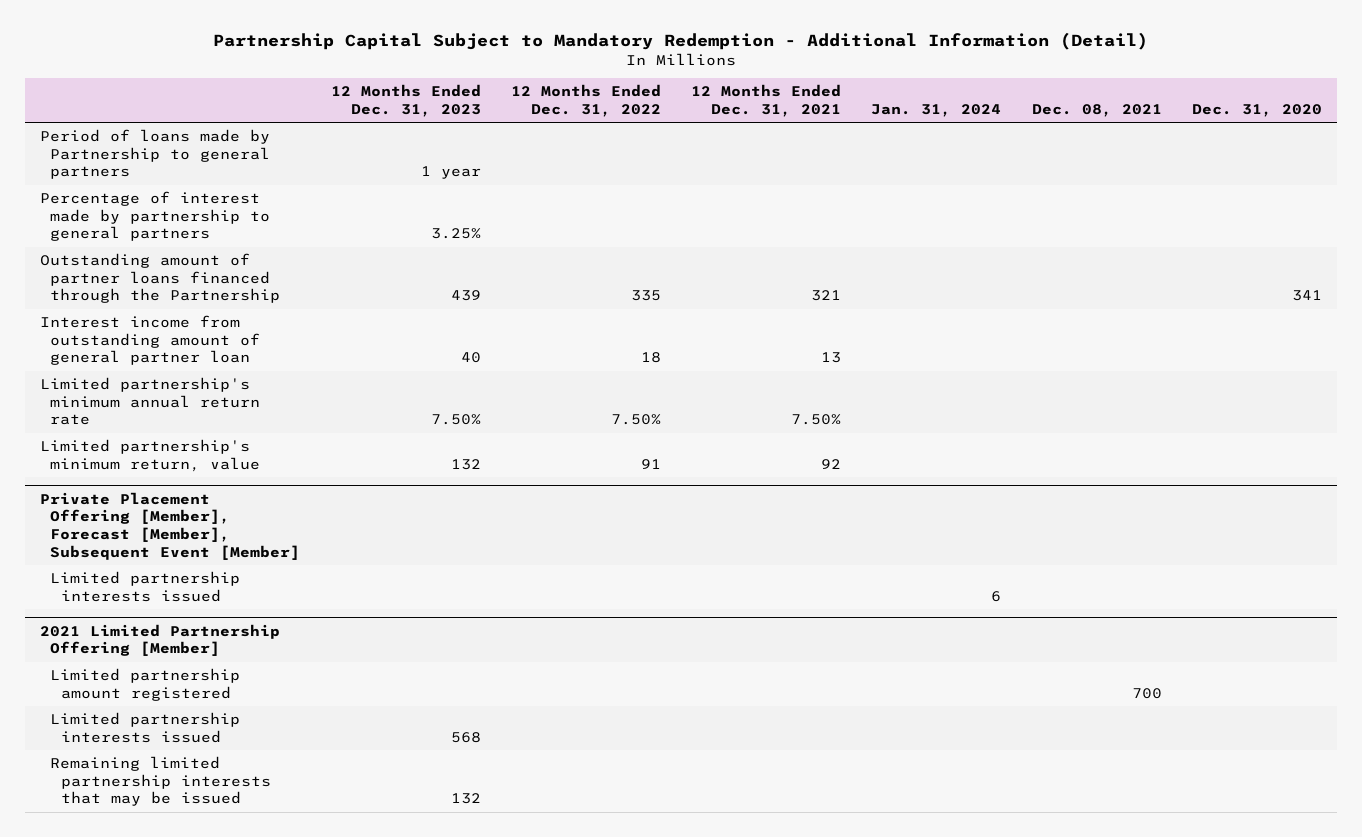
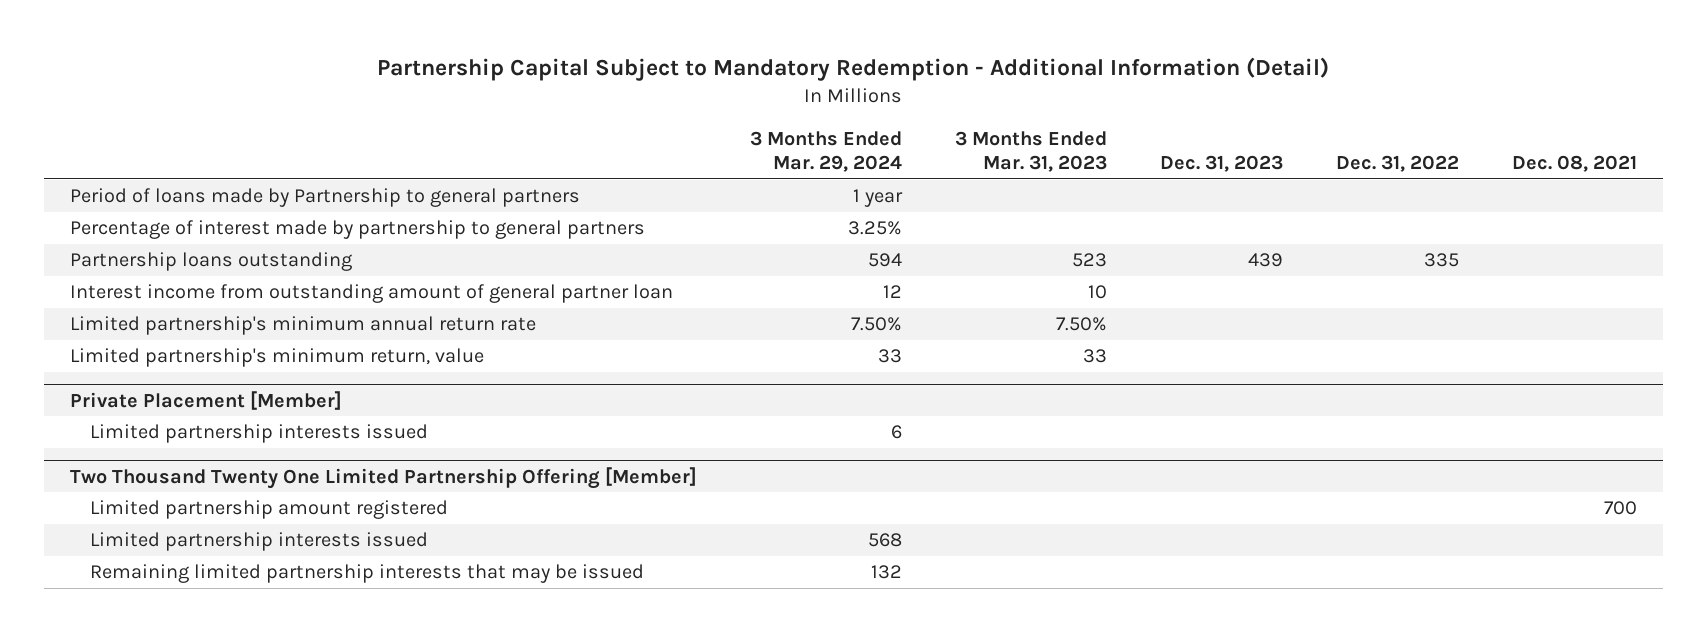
[330,84,481,117] 12 Months Ended Dec. 31, 2023 -> none
[510,84,661,117] 12 Months Ended Dec. 31, 2022 -> none
[691,84,842,117] 12 Months Ended Dec. 31, 2021 -> none
[871,103,1002,117] Jan. 31, 2024 -> none
[1191,103,1322,117] Dec. 31, 2020 -> none
none -> [750,130,903,173] 3 Months Ended Mar. 29, 2024
none -> [955,130,1108,173] 3 Months Ended Mar. 31, 2023
none -> [1159,155,1283,173] Dec. 31, 2023
none -> [1335,155,1459,173] Dec. 31, 2022
[39,252,281,304] Outstanding amount of partner loans financed through the Partnership -> [70,252,353,272] Partnership loans outstanding
[39,491,301,560] Private Placement Offering [Member], Forecast [Member], Subsequent Event [Member] -> [70,390,343,410] Private Placement [Member]
[39,623,280,657] 2021 Limited Partnership Offering [Member] -> [70,466,698,489] Two Thousand Twenty One Limited Partnership Offering [Member]

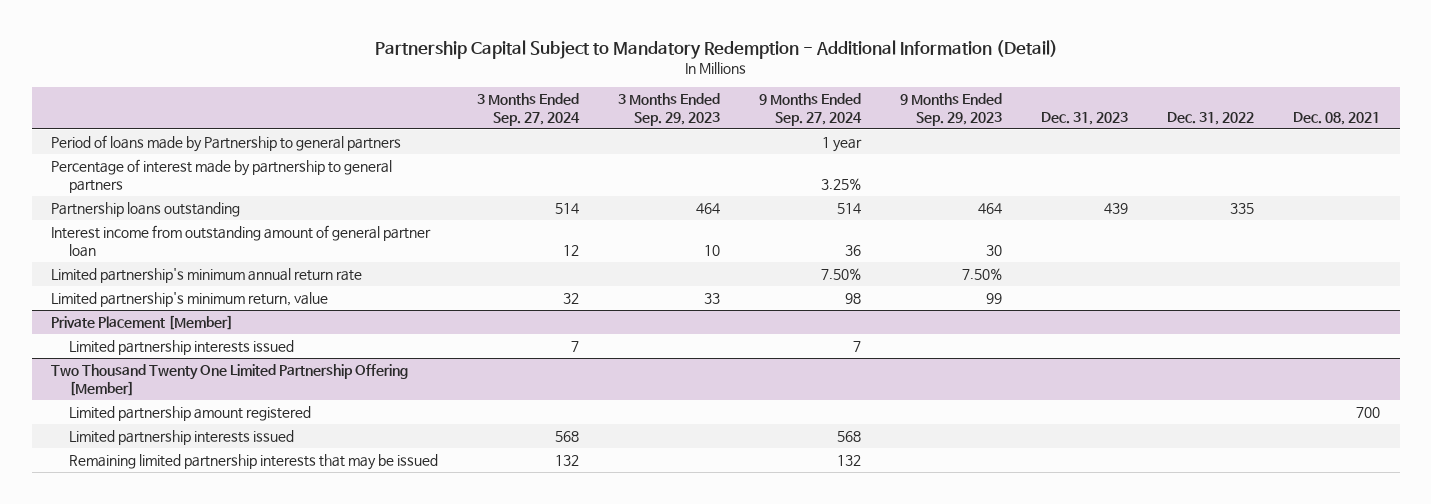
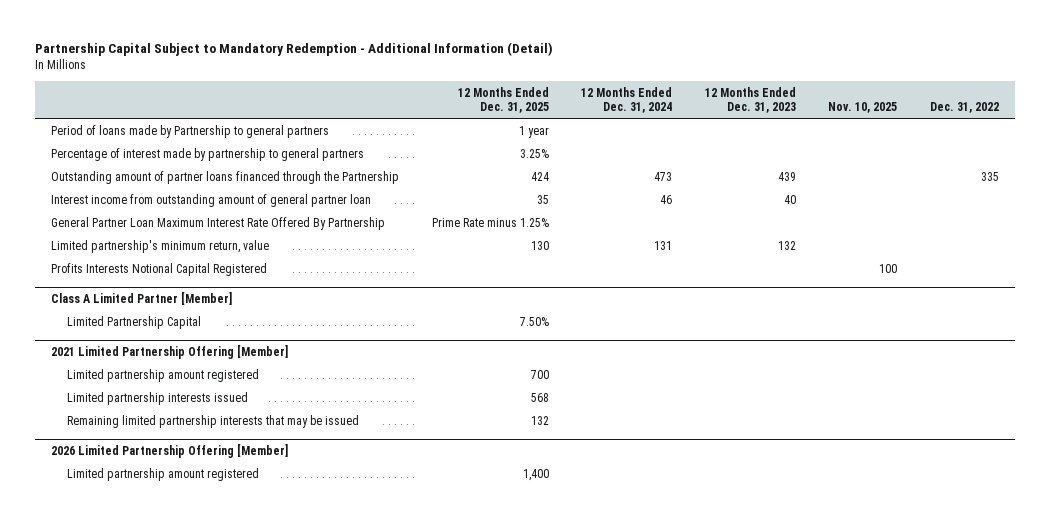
[477,93,581,126] 3 Months Ended Sep. 27, 2024 -> none
[618,93,721,126] 3 Months Ended Sep. 29, 2023 -> none
[759,93,863,126] 9 Months Ended Sep. 27, 2024 -> none
[900,93,1003,126] 9 Months Ended Sep. 29, 2023 -> none
[1041,111,1129,125] Dec. 31, 2023 -> none
[1293,111,1381,125] Dec. 08, 2021 -> none
none -> [457,87,549,114] 12 Months Ended Dec. 31, 2025
none -> [581,87,673,114] 12 Months Ended Dec. 31, 2024
none -> [704,87,796,114] 12 Months Ended Dec. 31, 2023
none -> [828,102,898,114] Nov. 10, 2025
[51,202,241,218] Partnership loans outstanding -> [51,170,400,184] Outstanding amount of partner loans financed through the Partnership
[51,268,363,284] Limited partnership's minimum annual return rate -> none
none -> [51,216,386,230] General Partner Loan Maximum Interest Rate Offered By Partnership
[51,315,234,331] Private Placement [Member] -> none
[69,340,295,356] Limited partnership interests issued -> none
none -> [51,262,268,276] Profits Interests Notional Capital Registered
none -> [51,291,233,305] Class A Limited Partner [Member]
none -> [67,315,202,329] Limited Partnership Capital
[51,364,409,396] Two Thousand Twenty One Limited Partnership Offering [Member] -> [51,344,289,359] 2021 Limited Partnership Offering [Member]
none -> [51,443,289,458] 2026 Limited Partnership Offering [Member]
none -> [67,467,260,481] Limited partnership amount registered

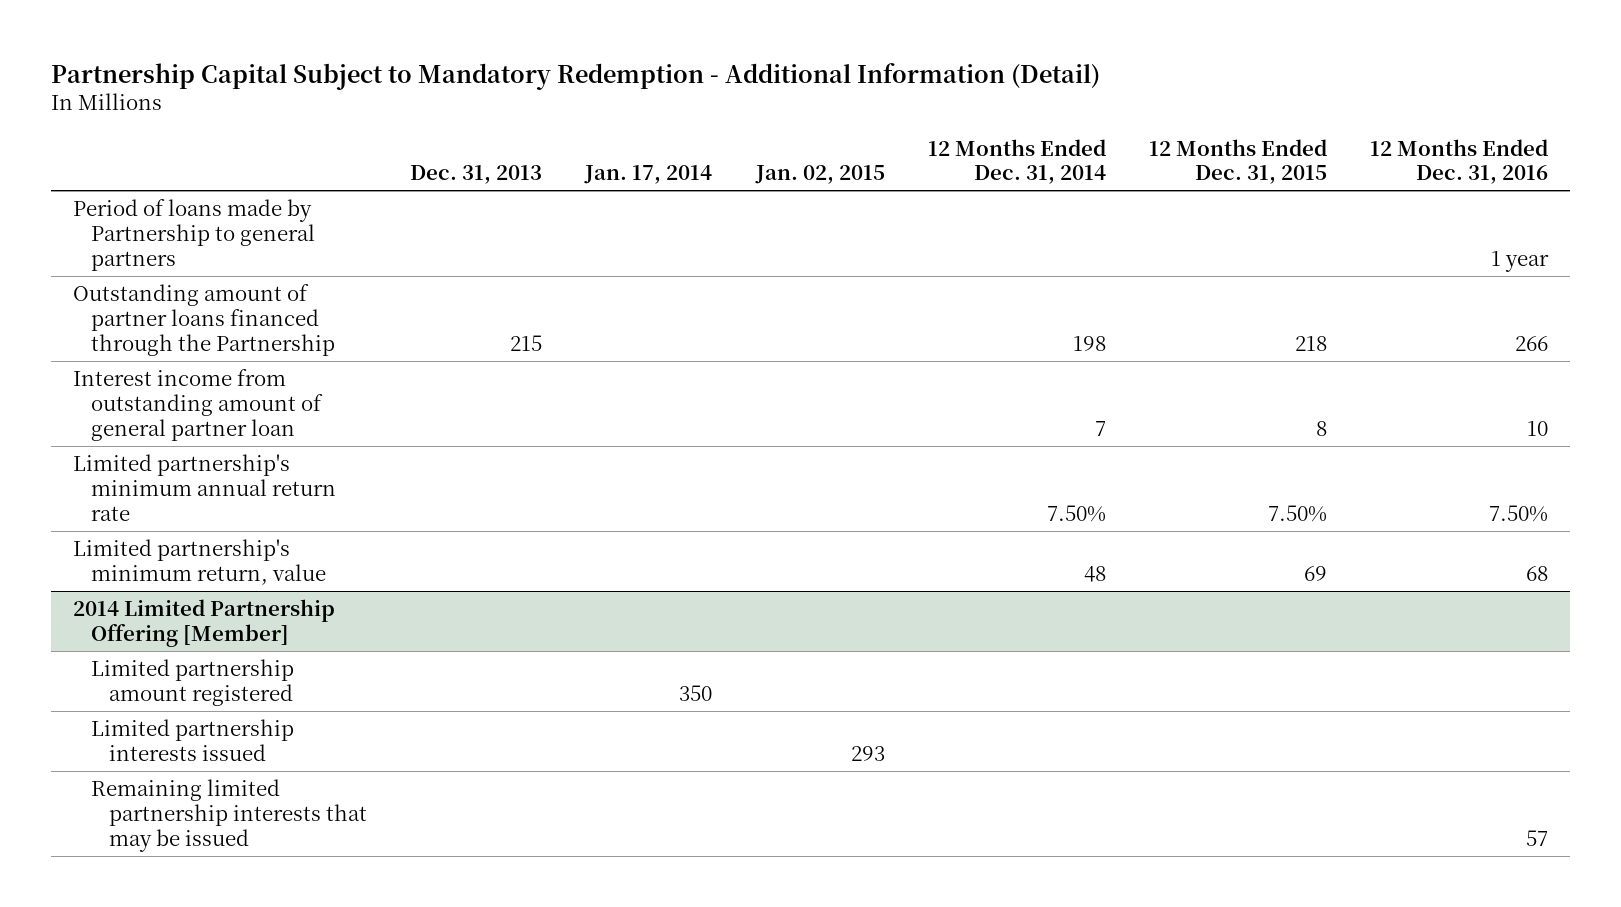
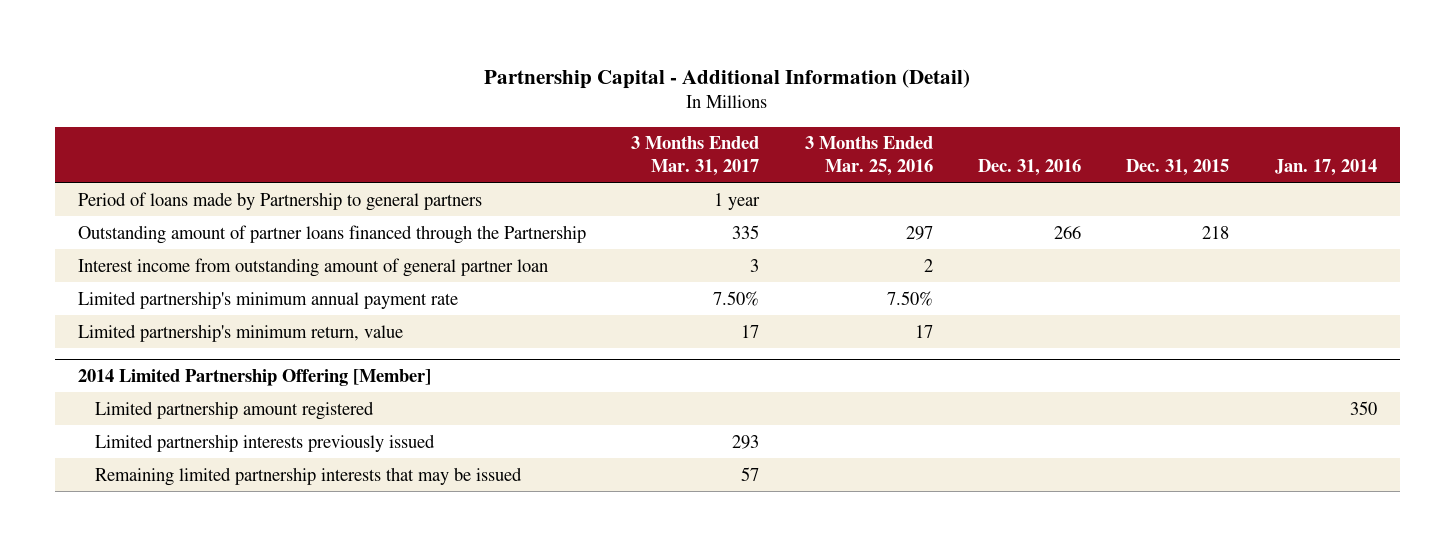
[51,62,1101,90] Partnership Capital Subject to Mandatory Redemption - Additional Information (Detail) -> [484,68,971,89] Partnership Capital - Additional Information (Detail)
[410,165,543,185] Dec. 31, 2013 -> none
[754,165,885,185] Jan. 02, 2015 -> none
[927,138,1106,185] 12 Months Ended Dec. 31, 2014 -> none
[1149,138,1328,185] 12 Months Ended Dec. 31, 2015 -> none
[1370,138,1549,185] 12 Months Ended Dec. 31, 2016 -> none
none -> [631,136,760,176] 3 Months Ended Mar. 31, 2017
none -> [804,136,933,176] 3 Months Ended Mar. 25, 2016
none -> [978,158,1082,176] Dec. 31, 2016
none -> [1126,158,1230,176] Dec. 31, 2015
[73,453,336,521] Limited partnership's minimum annual return rate -> [77,290,458,309] Limited partnership's minimum annual payment rate
[90,718,294,761] Limited partnership interests issued -> [94,433,435,452] Limited partnership interests previously issued

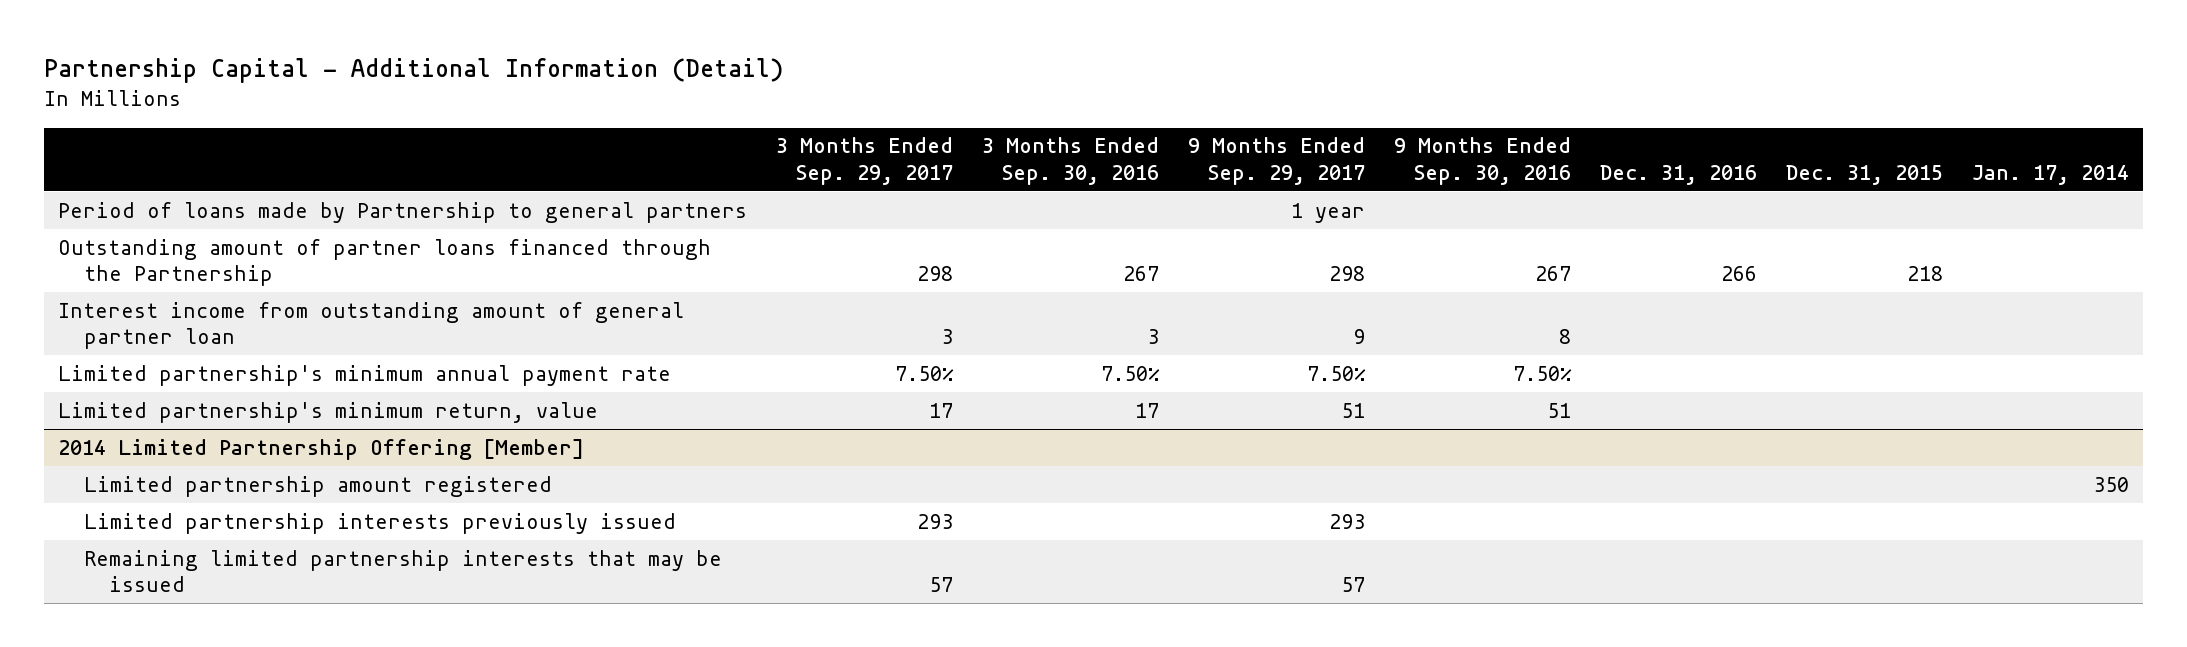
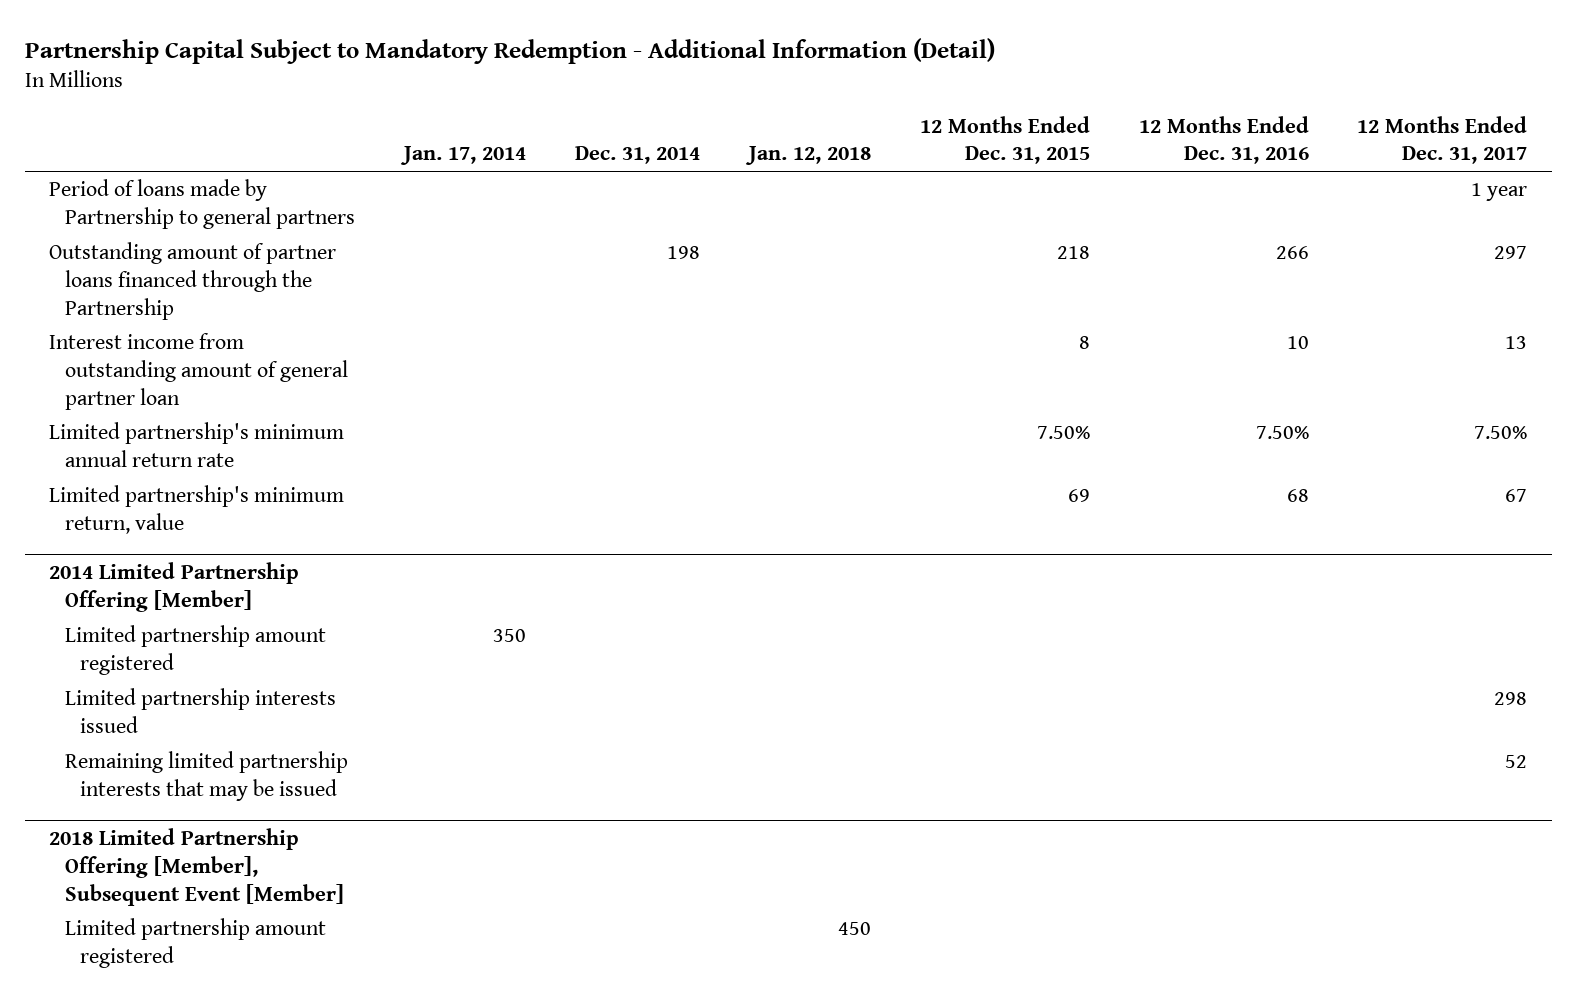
[43,58,783,84] Partnership Capital - Additional Information (Detail) -> [24,38,995,65] Partnership Capital Subject to Mandatory Redemption - Additional Information (Detail)
[776,137,954,185] 3 Months Ended Sep. 29, 2017 -> none
[982,137,1160,185] 3 Months Ended Sep. 30, 2016 -> none
[1187,137,1365,185] 9 Months Ended Sep. 29, 2017 -> none
[1393,137,1571,185] 9 Months Ended Sep. 30, 2016 -> none
[1599,164,1757,185] Dec. 31, 2016 -> none
[1785,164,1943,185] Dec. 31, 2015 -> none
none -> [574,146,700,165] Dec. 31, 2014
none -> [744,146,871,166] Jan. 12, 2018
none -> [919,115,1090,165] 12 Months Ended Dec. 31, 2015
none -> [1138,115,1309,165] 12 Months Ended Dec. 31, 2016
none -> [1357,115,1528,165] 12 Months Ended Dec. 31, 2017
[58,364,672,386] Limited partnership's minimum annual payment rate -> [49,422,345,467] Limited partnership's minimum annual return rate
[83,512,676,534] Limited partnership interests previously issued -> [64,688,336,733] Limited partnership interests issued
none -> [49,827,344,906] 2018 Limited Partnership Offering [Member], Subsequent Event [Member]
none -> [64,918,326,968] Limited partnership amount registered

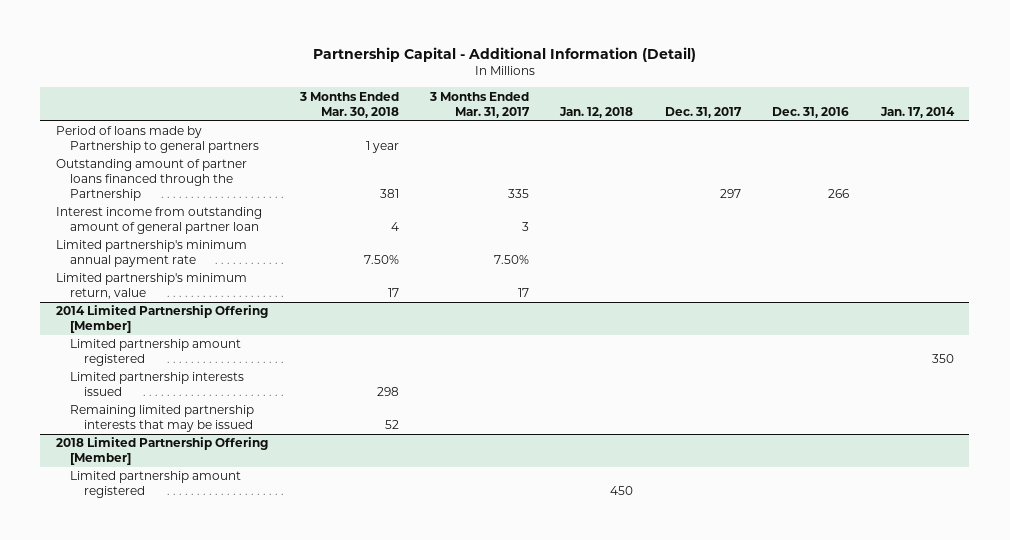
[24,38,995,65] Partnership Capital Subject to Mandatory Redemption - Additional Information (Detail) -> [312,47,696,63] Partnership Capital - Additional Information (Detail)
[574,146,700,165] Dec. 31, 2014 -> none
[919,115,1090,165] 12 Months Ended Dec. 31, 2015 -> none
[1138,115,1309,165] 12 Months Ended Dec. 31, 2016 -> none
[1357,115,1528,165] 12 Months Ended Dec. 31, 2017 -> none
none -> [298,91,399,118] 3 Months Ended Mar. 30, 2018
none -> [428,91,530,118] 3 Months Ended Mar. 31, 2017
none -> [664,106,742,118] Dec. 31, 2017
none -> [772,106,850,118] Dec. 31, 2016
[49,422,345,467] Limited partnership's minimum annual return rate -> [56,240,248,268] Limited partnership's minimum annual payment rate
[49,827,344,906] 2018 Limited Partnership Offering [Member], Subsequent Event [Member] -> [56,437,269,466] 2018 Limited Partnership Offering [Member]

